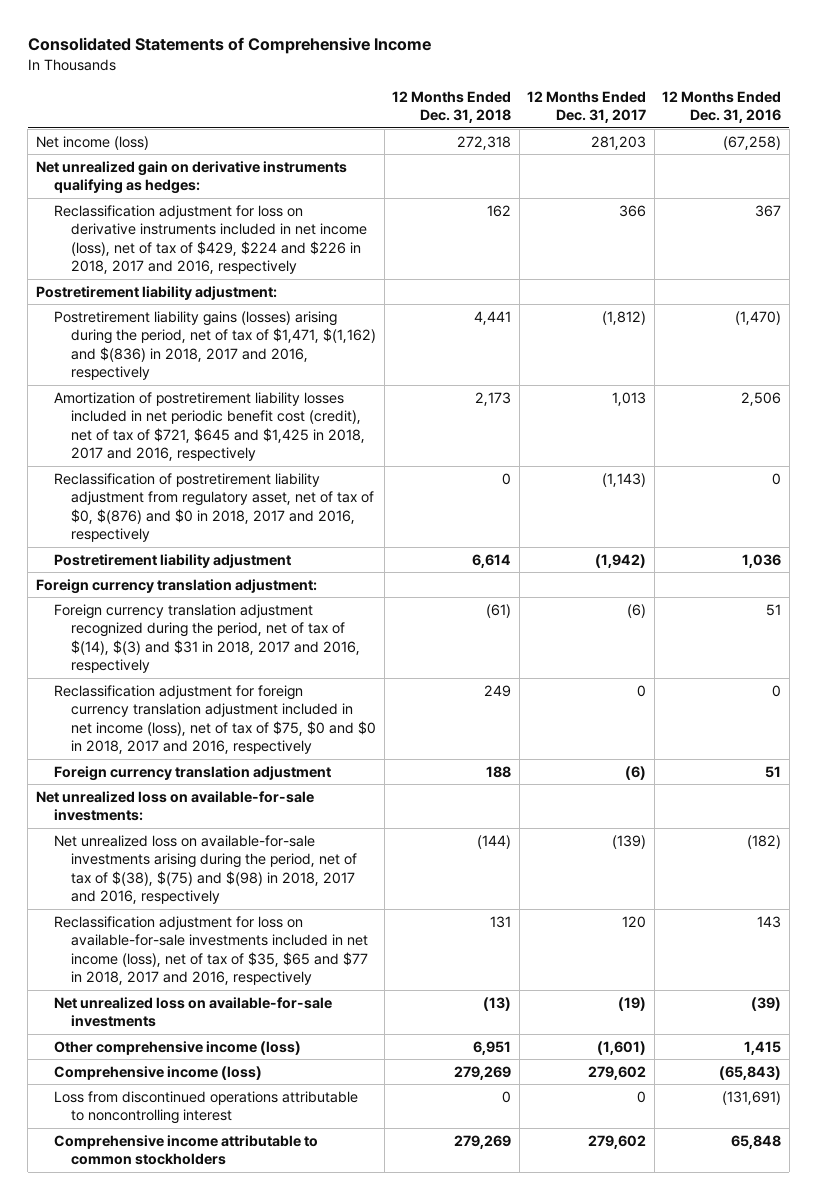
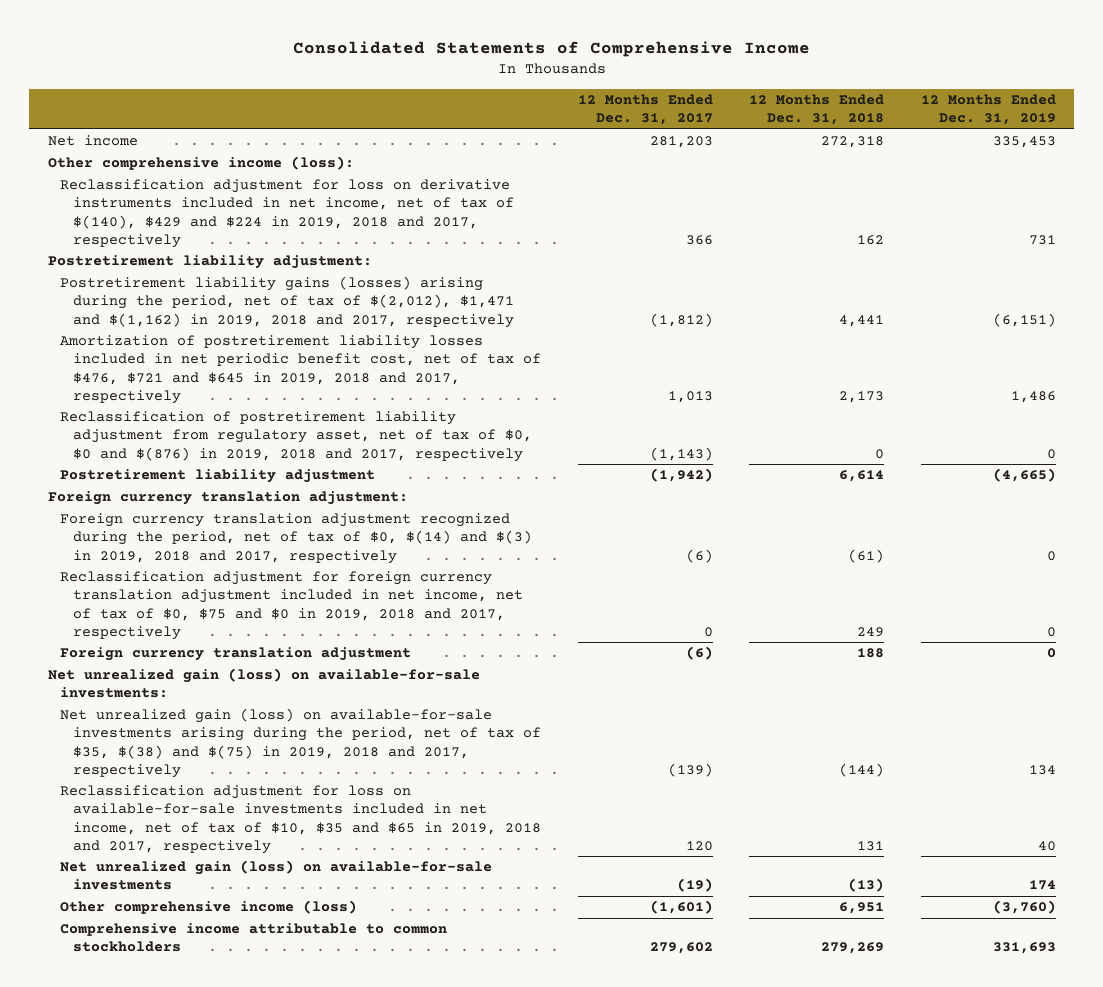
[662,90,782,124] 12 Months Ended Dec. 31, 2016 -> none
none -> [920,93,1056,126] 12 Months Ended Dec. 31, 2019
[35,160,347,195] Net unrealized gain on derivative instruments qualifying as hedges: -> none
[35,135,149,150] Net income (loss) -> [47,135,138,147] Net income
none -> [47,156,354,171] Other comprehensive income (loss):
[53,204,368,275] Reclassification adjustment for loss on derivative instruments included in net income (loss), net of tax of $429, $224 and $226 in 2018, 2017 and 2016, respectively -> [60,179,514,248] Reclassification adjustment for loss on derivative instruments included in net income, net of tax of $(140), $429 and $224 in 2019, 2018 and 2017, respectively
[53,310,377,381] Postretirement liability gains (losses) arising during the period, net of tax of $1,471, $(1,162) and $(836) in 2018, 2017 and 2016, respectively -> [60,276,514,328] Postretirement liability gains (losses) arising during the period, net of tax of $(2,012), $1,471 and $(1,162) in 2019, 2018 and 2017, respectively
[53,391,366,462] Amortization of postretirement liability losses included in net periodic benefit cost (credit), net of tax of $721, $645 and $1,425 in 2018, 2017 and 2016, respectively -> [60,335,541,404] Amortization of postretirement liability losses included in net periodic benefit cost, net of tax of $476, $721 and $645 in 2019, 2018 and 2017, respectively
[53,472,375,543] Reclassification of postretirement liability adjustment from regulatory asset, net of tax of $0, $(876) and $0 in 2018, 2017 and 2016, respectively -> [60,411,532,462] Reclassification of postretirement liability adjustment from regulatory asset, net of tax of $0, $0 and $(876) in 2019, 2018 and 2017, respectively
[53,603,361,674] Foreign currency translation adjustment recognized during the period, net of tax of $(14), $(3) and $31 in 2018, 2017 and 2016, respectively -> [60,513,532,564] Foreign currency translation adjustment recognized during the period, net of tax of $0, $(14) and $(3) in 2019, 2018 and 2017, respectively
[53,684,377,755] Reclassification adjustment for foreign currency translation adjustment included in net income (loss), net of tax of $75, $0 and $0 in 2018, 2017 and 2016, respectively -> [60,571,523,640] Reclassification adjustment for foreign currency translation adjustment included in net income, net of tax of $0, $75 and $0 in 2019, 2018 and 2017, respectively
[35,790,314,822] Net unrealized loss on available-for-sale investments: -> [47,668,480,699] Net unrealized gain (loss) on available-for-sale investments:
[53,834,358,905] Net unrealized loss on available-for-sale investments arising during the period, net of tax of $(38), $(75) and $(98) in 2018, 2017 and 2016, respectively -> [60,708,541,778] Net unrealized gain (loss) on available-for-sale investments arising during the period, net of tax of $35, $(38) and $(75) in 2019, 2018 and 2017, respectively
[53,915,369,986] Reclassification adjustment for loss on available-for-sale investments included in net income (loss), net of tax of $35, $65 and $77 in 2018, 2017 and 2016, respectively -> [60,785,541,854] Reclassification adjustment for loss on available-for-sale investments included in net income, net of tax of $10, $35 and $65 in 2019, 2018 and 2017, respectively
[53,996,332,1028] Net unrealized loss on available-for-sale investments -> [60,860,493,891] Net unrealized gain (loss) on available-for-sale investments
[53,1065,262,1080] Comprehensive income (loss) -> none
[53,1090,358,1125] Loss from discontinued operations attributable to noncontrolling interest -> none

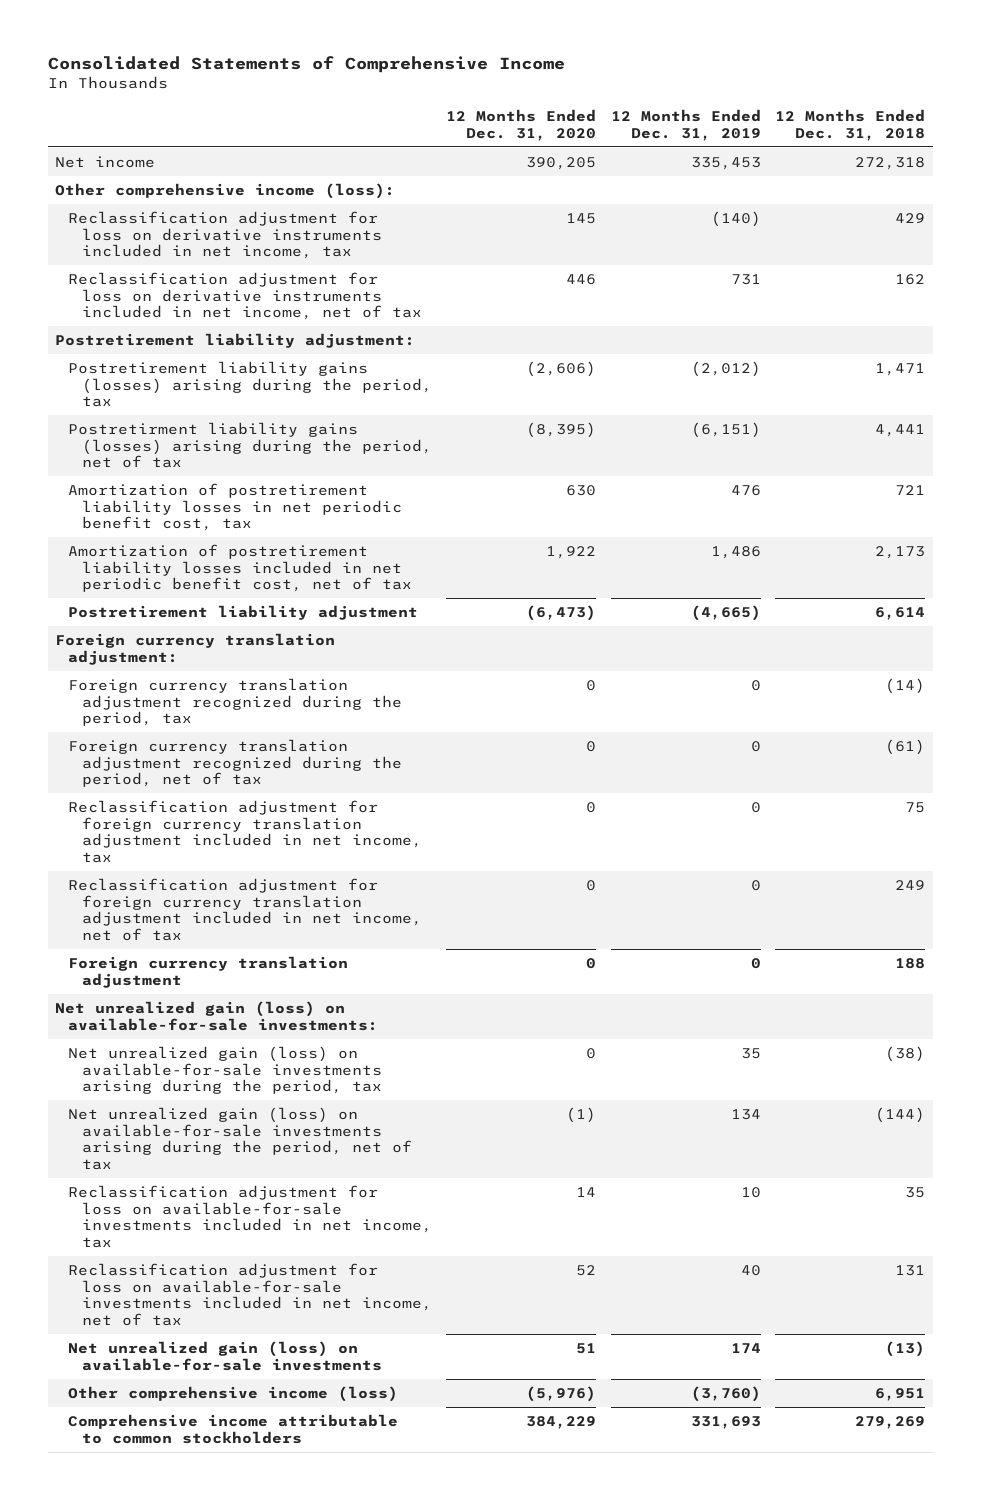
[577,93,713,126] 12 Months Ended Dec. 31, 2017 -> none
none -> [446,108,597,141] 12 Months Ended Dec. 31, 2020
none -> [68,210,382,260] Reclassification adjustment for loss on derivative instruments included in net income, tax
[60,179,514,248] Reclassification adjustment for loss on derivative instruments included in net income, net of tax of $(140), $429 and $224 in 2019, 2018 and 2017, respectively -> [68,271,422,321] Reclassification adjustment for loss on derivative instruments included in net income, net of tax
[60,411,532,462] Reclassification of postretirement liability adjustment from regulatory asset, net of tax of $0, $0 and $(876) in 2019, 2018 and 2017, respectively -> none
none -> [68,360,432,408] Postretirement liability gains (losses) arising during the period, tax
[60,276,514,328] Postretirement liability gains (losses) arising during the period, net of tax of $(2,012), $1,471 and $(1,162) in 2019, 2018 and 2017, respectively -> [68,421,432,469] Postretirment liability gains (losses) arising during the period, net of tax
none -> [68,482,402,532] Amortization of postretirement liability losses in net periodic benefit cost, tax
[60,335,541,404] Amortization of postretirement liability losses included in net periodic benefit cost, net of tax of $476, $721 and $645 in 2019, 2018 and 2017, respectively -> [68,543,412,593] Amortization of postretirement liability losses included in net periodic benefit cost, net of tax
none -> [68,677,402,727] Foreign currency translation adjustment recognized during the period, tax
[60,513,532,564] Foreign currency translation adjustment recognized during the period, net of tax of $0, $(14) and $(3) in 2019, 2018 and 2017, respectively -> [68,738,402,788] Foreign currency translation adjustment recognized during the period, net of tax
none -> [68,799,422,864] Reclassification adjustment for foreign currency translation adjustment included in net income, tax
[60,571,523,640] Reclassification adjustment for foreign currency translation adjustment included in net income, net of tax of $0, $75 and $0 in 2019, 2018 and 2017, respectively -> [68,877,422,942] Reclassification adjustment for foreign currency translation adjustment included in net income, net of tax
none -> [68,1045,382,1095] Net unrealized gain (loss) on available-for-sale investments arising during the period, tax
[60,708,541,778] Net unrealized gain (loss) on available-for-sale investments arising during the period, net of tax of $35, $(38) and $(75) in 2019, 2018 and 2017, respectively -> [68,1106,412,1171] Net unrealized gain (loss) on available-for-sale investments arising during the period, net of tax
none -> [68,1184,432,1249] Reclassification adjustment for loss on available-for-sale investments included in net income, tax
[60,785,541,854] Reclassification adjustment for loss on available-for-sale investments included in net income, net of tax of $10, $35 and $65 in 2019, 2018 and 2017, respectively -> [68,1262,432,1327] Reclassification adjustment for loss on available-for-sale investments included in net income, net of tax

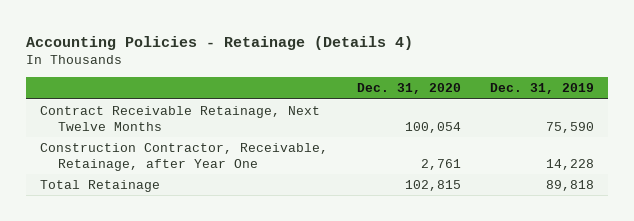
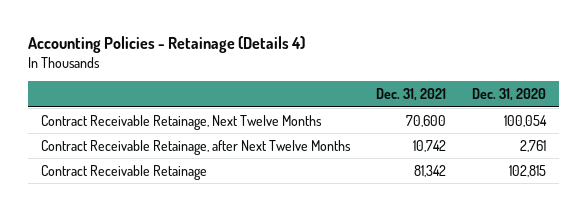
[489,83,594,95] Dec. 31, 2019 -> none
none -> [375,88,446,102] Dec. 31, 2021
[40,142,329,171] Construction Contractor, Receivable, Retainage, after Year One -> [40,139,351,155] Contract Receivable Retainage, after Next Twelve Months
[40,179,161,192] Total Retainage -> [40,164,207,180] Contract Receivable Retainage

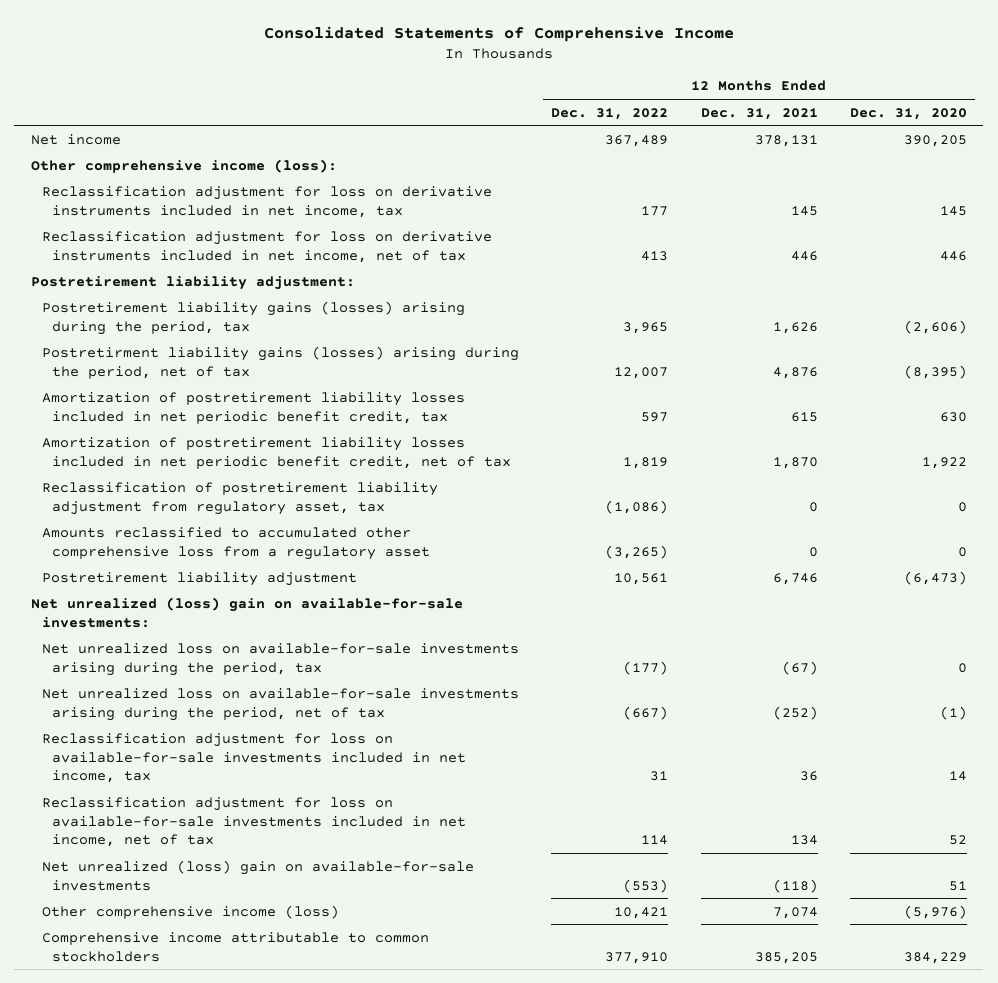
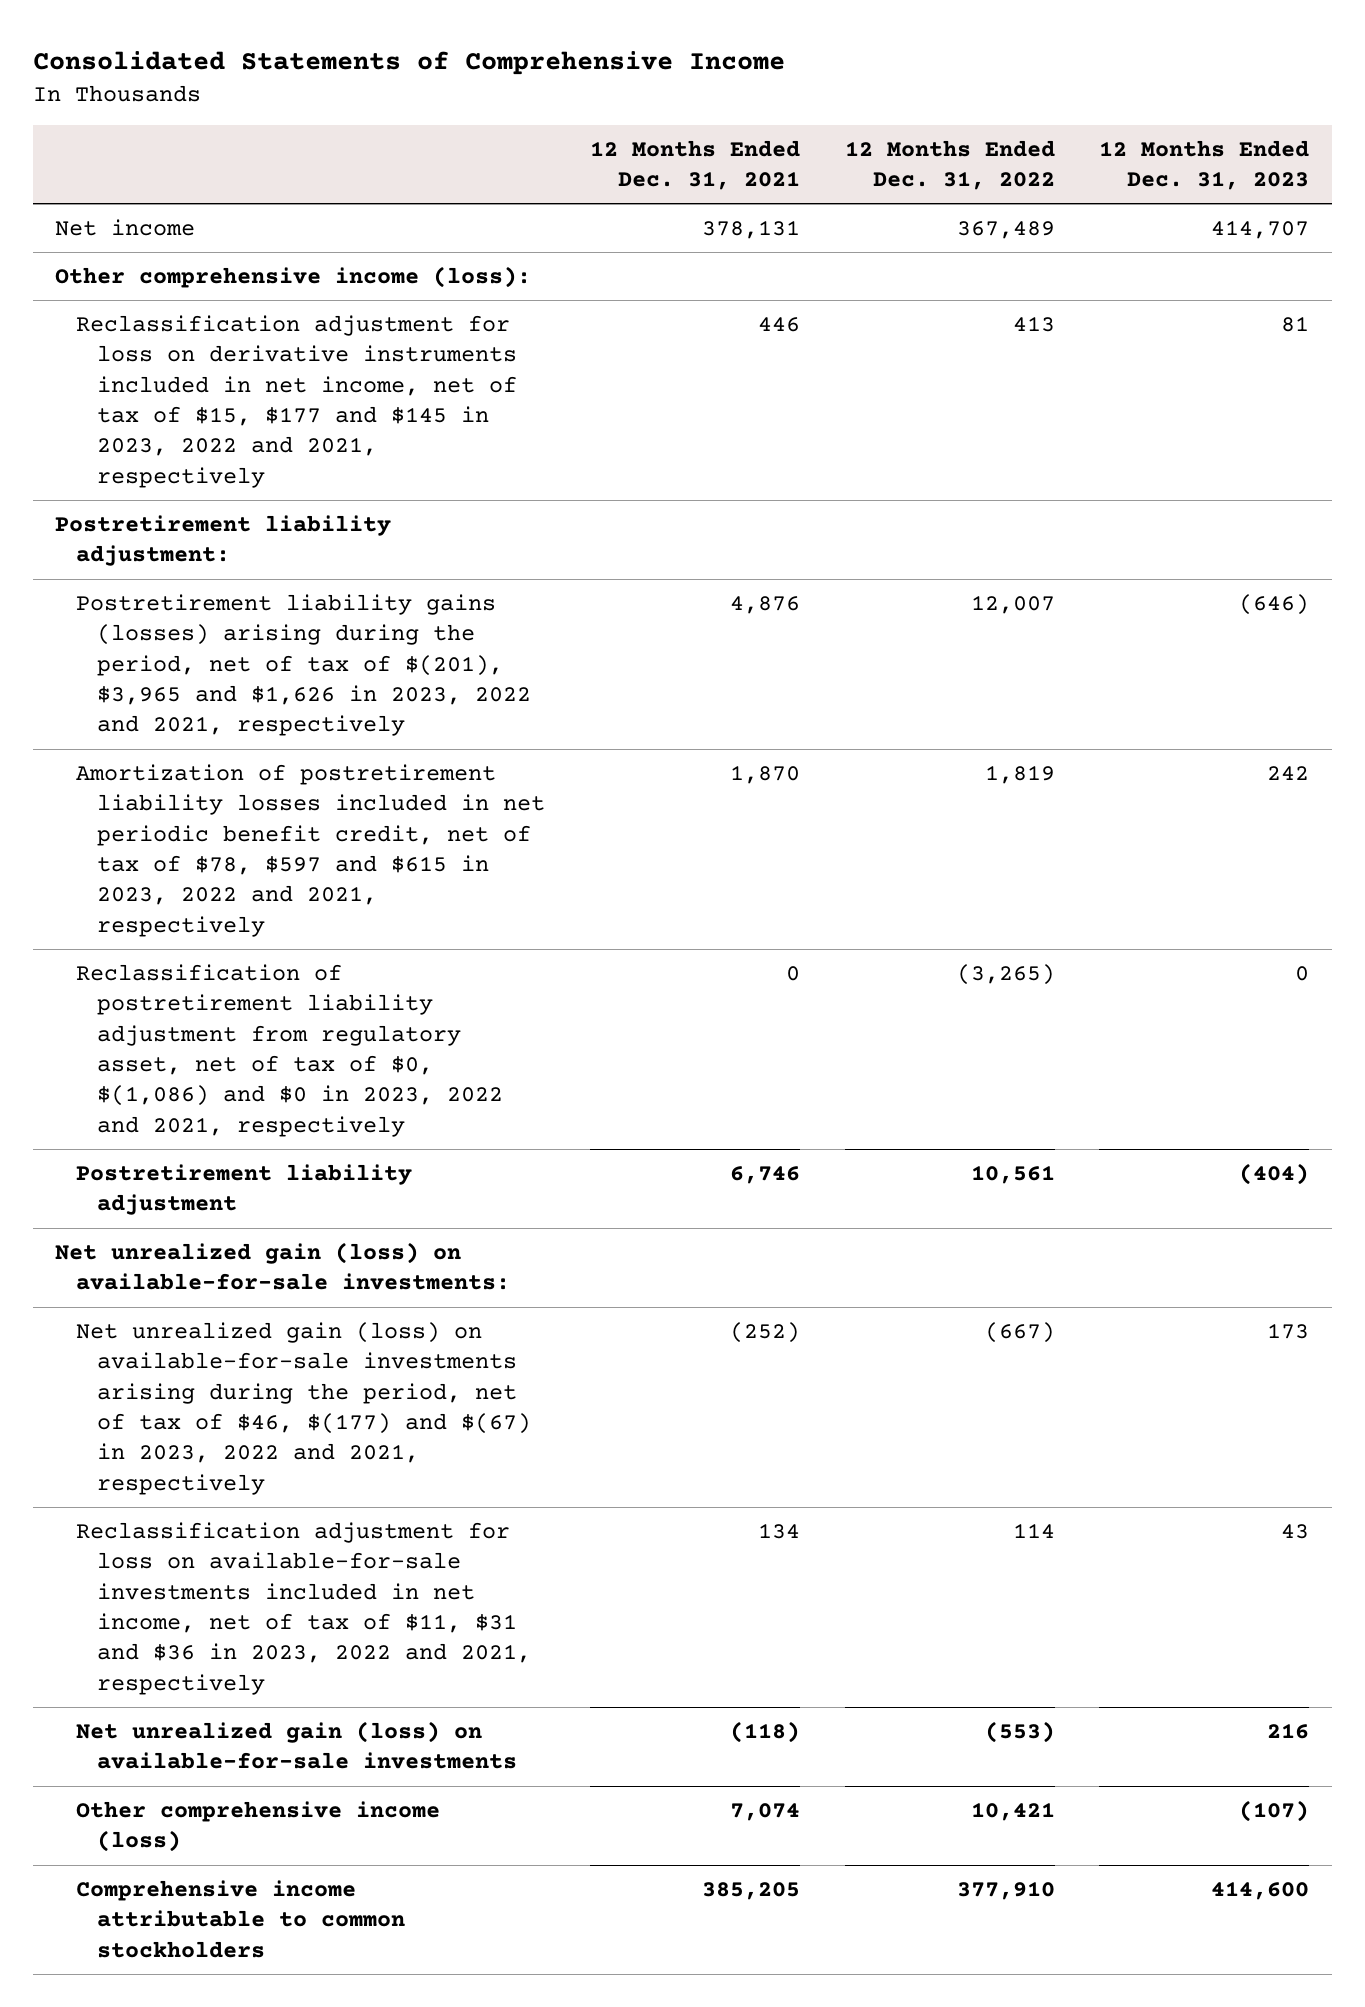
[850,107,968,120] Dec. 31, 2020 -> none
none -> [1099,139,1310,190] 12 Months Ended Dec. 31, 2023
[41,185,492,218] Reclassification adjustment for loss on derivative instruments included in net income, tax -> none
[41,230,492,263] Reclassification adjustment for loss on derivative instruments included in net income, net of tax -> [76,314,518,488] Reclassification adjustment for loss on derivative instruments included in net income, net of tax of $15, $177 and $145 in 2023, 2022 and 2021, respectively
[41,300,465,335] Postretirement liability gains (losses) arising during the period, tax -> none
[41,391,465,424] Amortization of postretirement liability losses included in net periodic benefit credit, tax -> none
[41,481,438,515] Reclassification of postretirement liability adjustment from regulatory asset, tax -> none
[41,345,519,379] Postretirment liability gains (losses) arising during the period, net of tax -> [76,593,532,737] Postretirement liability gains (losses) arising during the period, net of tax of $(201), $3,965 and $1,626 in 2023, 2022 and 2021, respectively
[41,436,512,469] Amortization of postretirement liability losses included in net periodic benefit credit, net of tax -> [76,763,546,937] Amortization of postretirement liability losses included in net periodic benefit credit, net of tax of $78, $597 and $615 in 2023, 2022 and 2021, respectively
[41,526,431,560] Amounts reclassified to accumulated other comprehensive loss from a regulatory asset -> [76,963,504,1137] Reclassification of postretirement liability adjustment from regulatory asset, net of tax of $0, $(1,086) and $0 in 2023, 2022 and 2021, respectively
[41,642,519,676] Net unrealized loss on available-for-sale investments arising during the period, tax -> none
[41,732,467,784] Reclassification adjustment for loss on available-for-sale investments included in net income, tax -> none
[30,596,463,628] Net unrealized (loss) gain on available-for-sale investments: -> [55,1241,511,1291] Net unrealized gain (loss) on available-for-sale investments:
[41,687,519,721] Net unrealized loss on available-for-sale investments arising during the period, net of tax -> [76,1321,532,1495] Net unrealized gain (loss) on available-for-sale investments arising during the period, net of tax of $46, $(177) and $(67) in 2023, 2022 and 2021, respectively
[41,796,467,848] Reclassification adjustment for loss on available-for-sale investments included in net income, net of tax -> [76,1521,532,1695] Reclassification adjustment for loss on available-for-sale investments included in net income, net of tax of $11, $31 and $36 in 2023, 2022 and 2021, respectively
[41,859,474,891] Net unrealized (loss) gain on available-for-sale investments -> [76,1720,518,1770] Net unrealized gain (loss) on available-for-sale investments

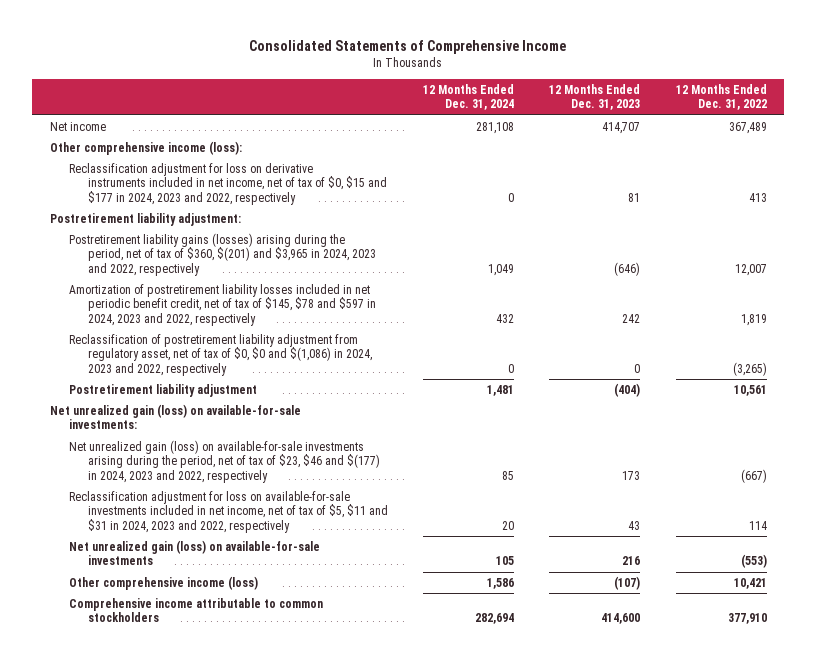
[590,139,801,190] 12 Months Ended Dec. 31, 2021 -> none
none -> [422,83,514,111] 12 Months Ended Dec. 31, 2024
[76,314,518,488] Reclassification adjustment for loss on derivative instruments included in net income, net of tax of $15, $177 and $145 in 2023, 2022 and 2021, respectively -> [68,162,387,205] Reclassification adjustment for loss on derivative instruments included in net income, net of tax of $0, $15 and $177 in 2024, 2023 and 2022, respectively
[76,593,532,737] Postretirement liability gains (losses) arising during the period, net of tax of $(201), $3,965 and $1,626 in 2023, 2022 and 2021, respectively -> [68,232,376,276] Postretirement liability gains (losses) arising during the period, net of tax of $360, $(201) and $3,965 in 2024, 2023 and 2022, respectively
[76,763,546,937] Amortization of postretirement liability losses included in net periodic benefit credit, net of tax of $78, $597 and $615 in 2023, 2022 and 2021, respectively -> [68,283,376,326] Amortization of postretirement liability losses included in net periodic benefit credit, net of tax of $145, $78 and $597 in 2024, 2023 and 2022, respectively
[76,963,504,1137] Reclassification of postretirement liability adjustment from regulatory asset, net of tax of $0, $(1,086) and $0 in 2023, 2022 and 2021, respectively -> [68,333,372,376] Reclassification of postretirement liability adjustment from regulatory asset, net of tax of $0, $0 and $(1,086) in 2024, 2023 and 2022, respectively
[76,1321,532,1495] Net unrealized gain (loss) on available-for-sale investments arising during the period, net of tax of $46, $(177) and $(67) in 2023, 2022 and 2021, respectively -> [68,439,380,483] Net unrealized gain (loss) on available-for-sale investments arising during the period, net of tax of $23, $46 and $(177) in 2024, 2023 and 2022, respectively
[76,1521,532,1695] Reclassification adjustment for loss on available-for-sale investments included in net income, net of tax of $11, $31 and $36 in 2023, 2022 and 2021, respectively -> [68,490,388,533] Reclassification adjustment for loss on available-for-sale investments included in net income, net of tax of $5, $11 and $31 in 2024, 2023 and 2022, respectively

